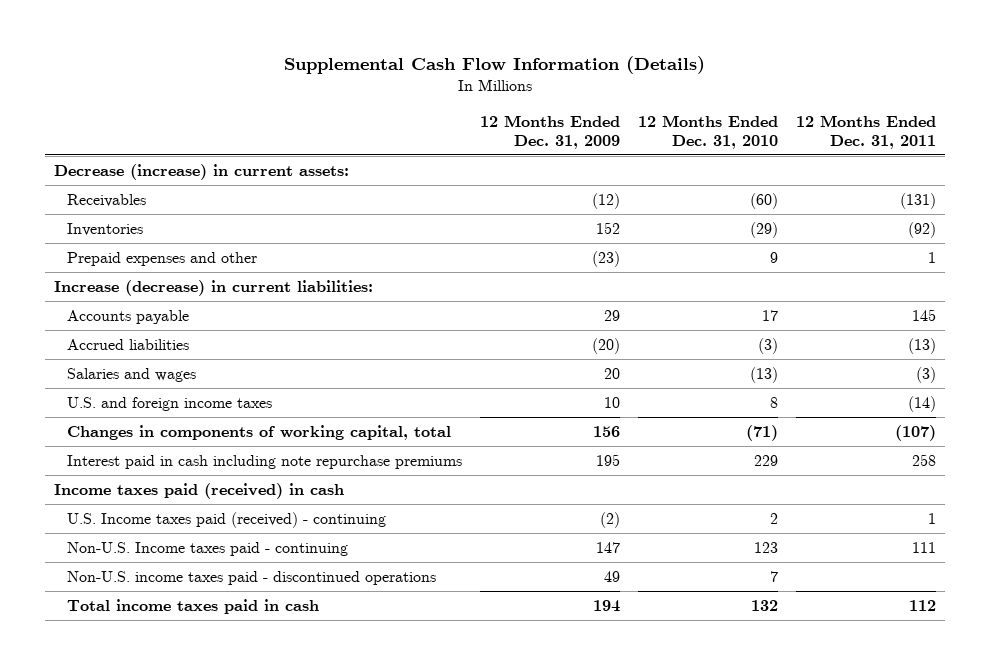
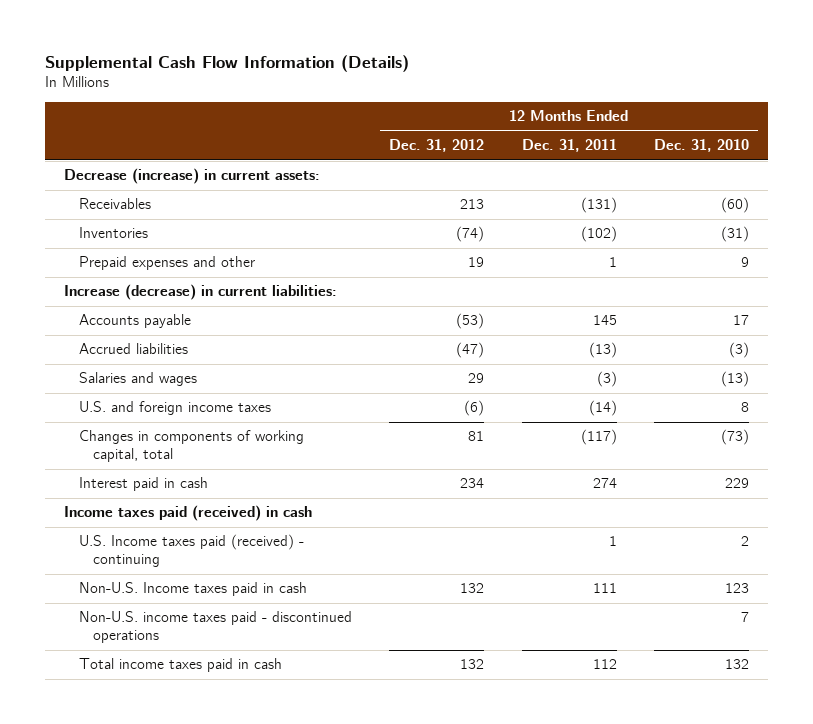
[479,114,620,149] 12 Months Ended Dec. 31, 2009 -> none
none -> [389,139,485,153] Dec. 31, 2012
[749,221,778,238] (29) -> [721,226,750,243] (31)
[907,221,936,238] (92) -> [580,226,617,243] (102)
[745,424,778,441] (71) -> [721,429,750,446] (73)
[894,424,936,441] (107) -> [580,429,617,446] (117)
[66,454,462,469] Interest paid in cash including note repurchase premiums -> [78,477,208,492] Interest paid in cash
[911,453,936,466] 258 -> [592,478,617,489] 274
[66,541,348,556] Non-U.S. Income taxes paid - continuing -> [78,582,307,597] Non-U.S. Income taxes paid in cash

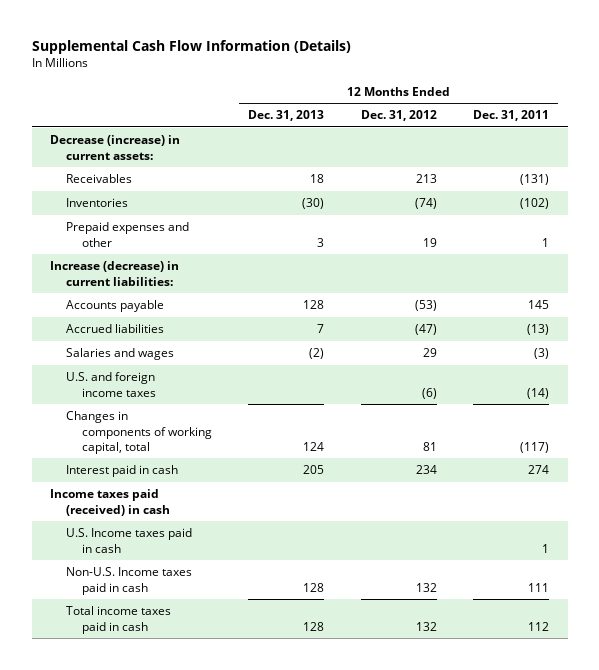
[654,139,750,153] Dec. 31, 2010 -> none
none -> [248,110,325,122] Dec. 31, 2013
[78,534,304,568] U.S. Income taxes paid (received) - continuing -> [65,528,192,553] U.S. Income taxes paid in cash
[78,611,352,644] Non-U.S. income taxes paid - discontinued operations -> none

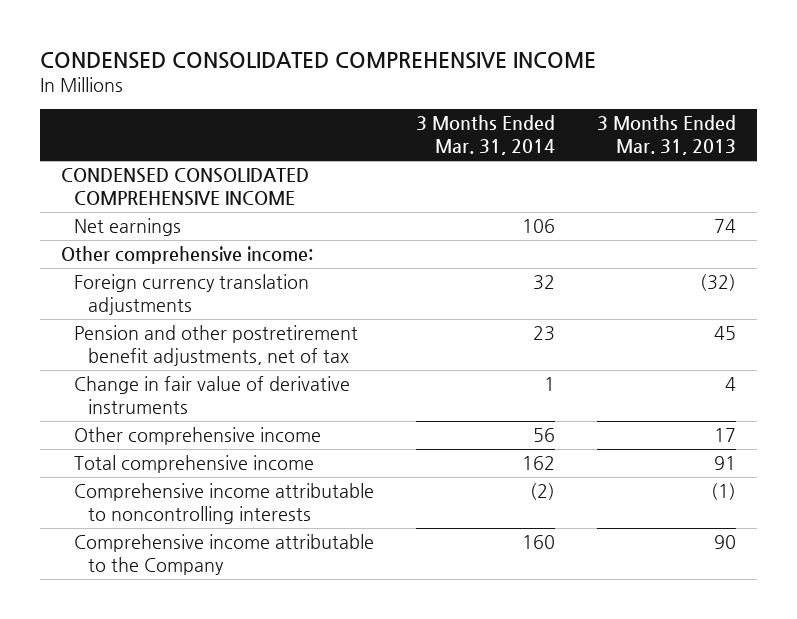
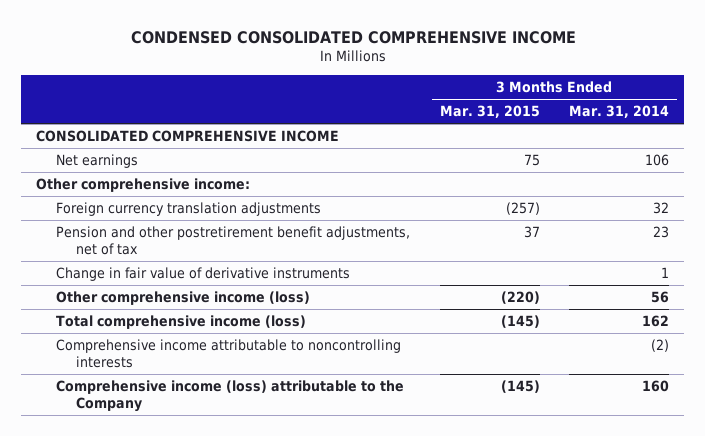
[597,115,737,156] 3 Months Ended Mar. 31, 2013 -> none
none -> [439,105,540,119] Mar. 31, 2015
[60,168,309,207] CONDENSED CONSOLIDATED COMPREHENSIVE INCOME -> [36,130,340,143] CONSOLIDATED COMPREHENSIVE INCOME
[74,427,322,446] Other comprehensive income -> [56,291,311,306] Other comprehensive income (loss)
[74,455,315,474] Total comprehensive income -> [56,315,307,330] Total comprehensive income (loss)
[74,534,375,576] Comprehensive income attributable to the Company -> [56,380,405,412] Comprehensive income (loss) attributable to the Company

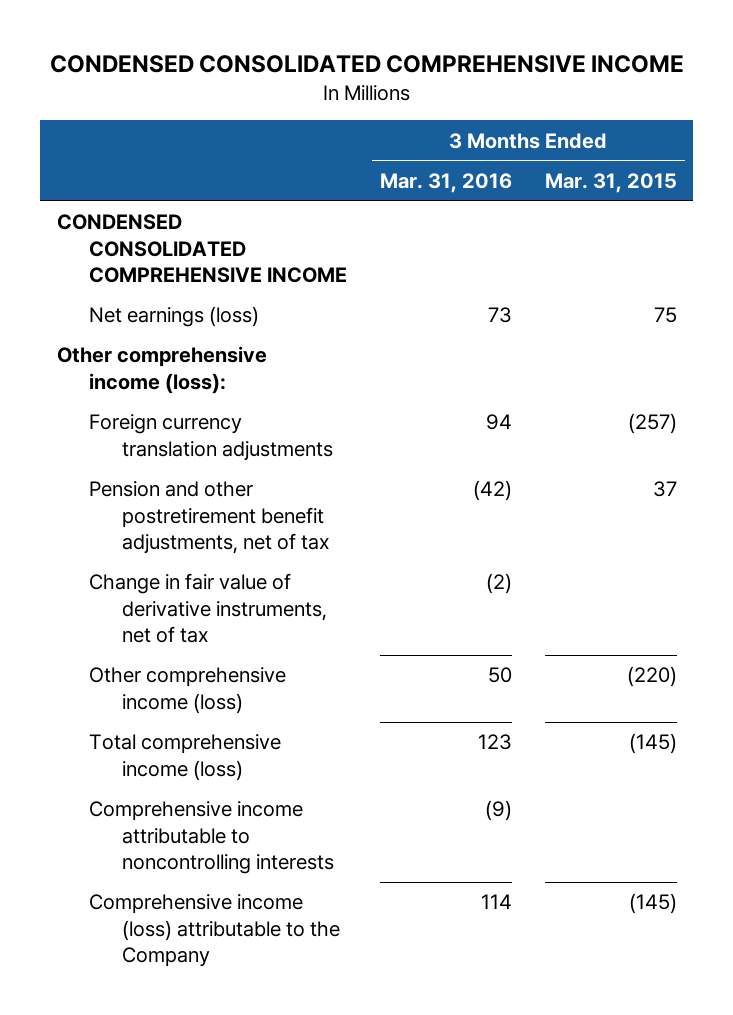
[569,105,670,119] Mar. 31, 2014 -> none
none -> [379,172,512,193] Mar. 31, 2016
[36,130,340,143] CONSOLIDATED COMPREHENSIVE INCOME -> [56,214,348,284] CONDENSED CONSOLIDATED COMPREHENSIVE INCOME
[56,154,139,169] Net earnings -> [89,306,260,328] Net earnings (loss)
[36,178,251,193] Other comprehensive income: -> [56,346,267,394] Other comprehensive income (loss):
[56,267,351,282] Change in fair value of derivative instruments -> [89,573,327,644] Change in fair value of derivative instruments, net of tax

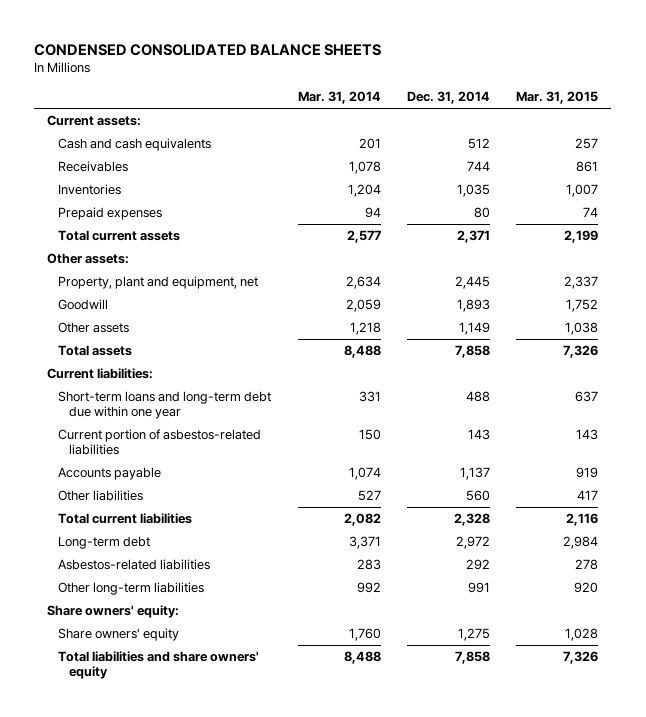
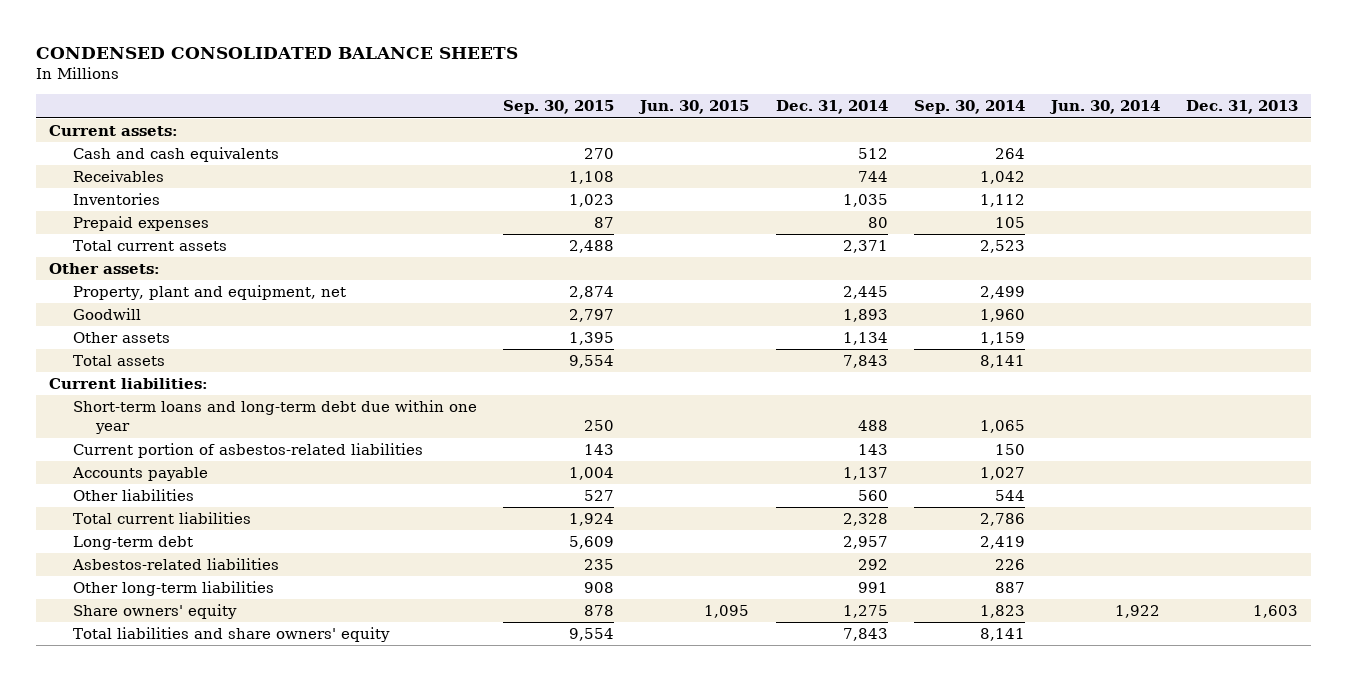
[297,91,381,105] Mar. 31, 2014 -> none
[516,91,599,105] Mar. 31, 2015 -> none
none -> [503,100,615,115] Sep. 30, 2015
none -> [638,100,750,115] Jun. 30, 2015
none -> [913,100,1025,115] Sep. 30, 2014
none -> [1049,100,1161,115] Jun. 30, 2014
none -> [1186,100,1299,115] Dec. 31, 2013
[458,322,490,336] 1,149 -> [842,332,888,346] 1,134
[454,345,490,359] 7,858 -> [842,355,888,369] 7,843
[455,536,490,550] 2,972 -> [842,536,888,550] 2,957
[47,605,180,619] Share owners' equity: -> none
[454,651,490,665] 7,858 -> [842,628,888,642] 7,843

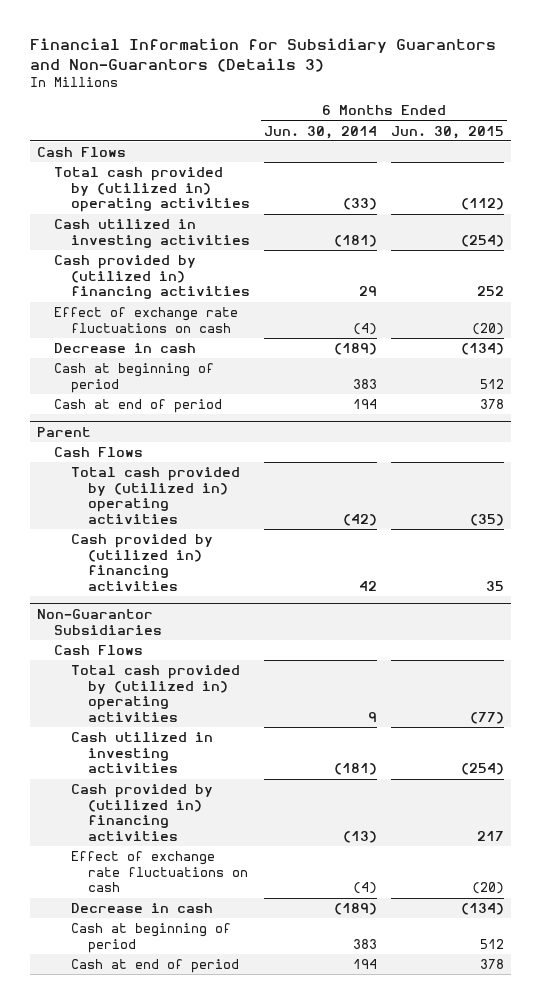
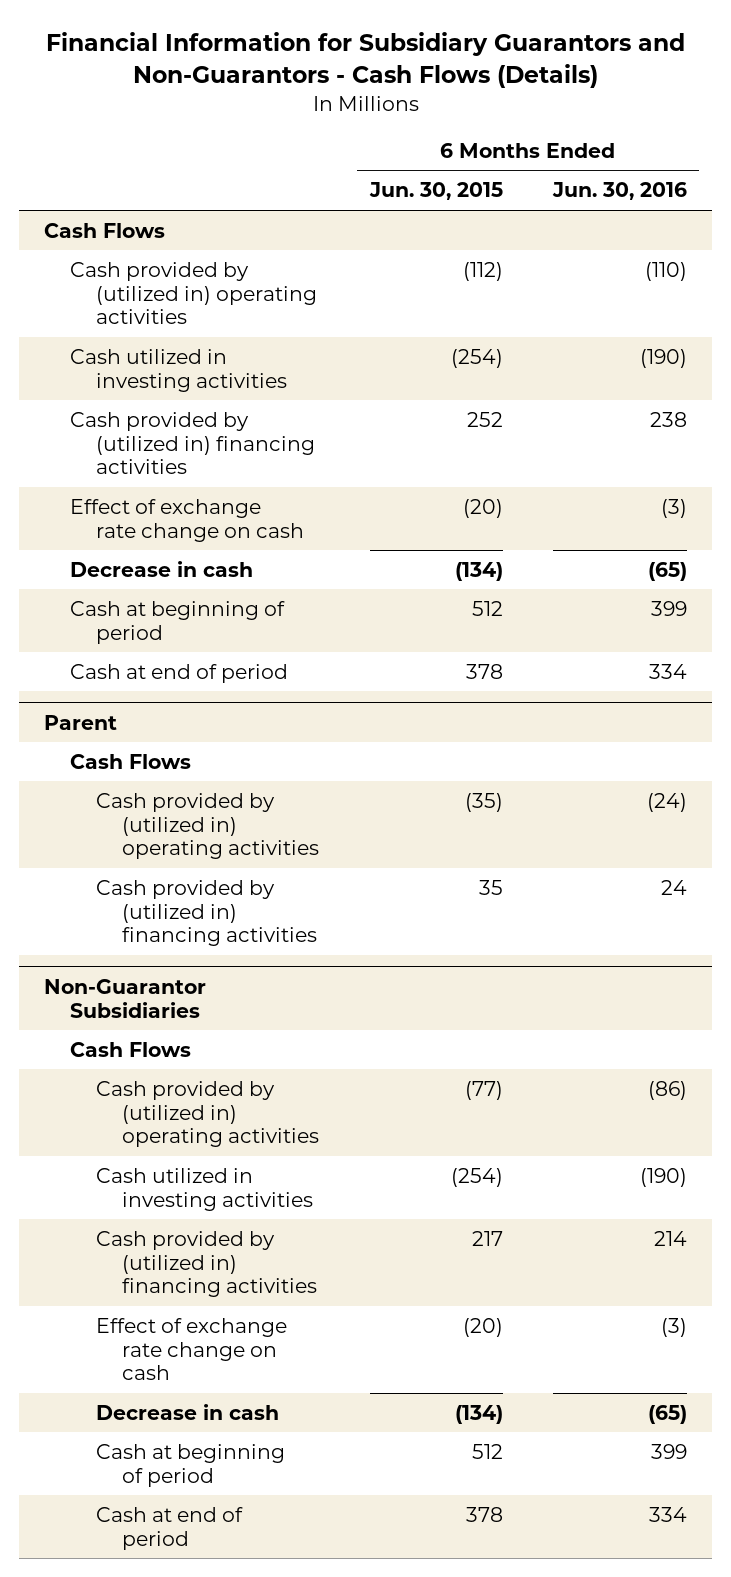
[30,38,497,72] Financial Information for Subsidiary Guarantors and Non-Guarantors (Details 3) -> [45,31,685,88] Financial Information for Subsidiary Guarantors and Non-Guarantors - Cash Flows (Details)
[263,125,377,139] Jun. 30, 2014 -> none
none -> [551,182,687,201] Jun. 30, 2016
[54,167,251,213] Total cash provided by (utilized in) operating activities -> [70,261,318,325] Cash provided by (utilized in) operating activities
[54,307,239,333] Effect of exchange rate fluctuations on cash -> [70,498,305,542] Effect of exchange rate change on cash
[71,467,241,524] Total cash provided by (utilized in) operating activities -> [96,792,320,860] Cash provided by (utilized in) operating activities
[71,665,241,722] Total cash provided by (utilized in) operating activities -> [96,1080,320,1148] Cash provided by (utilized in) operating activities
[71,851,249,893] Effect of exchange rate fluctuations on cash -> [96,1317,288,1381] Effect of exchange rate change on cash

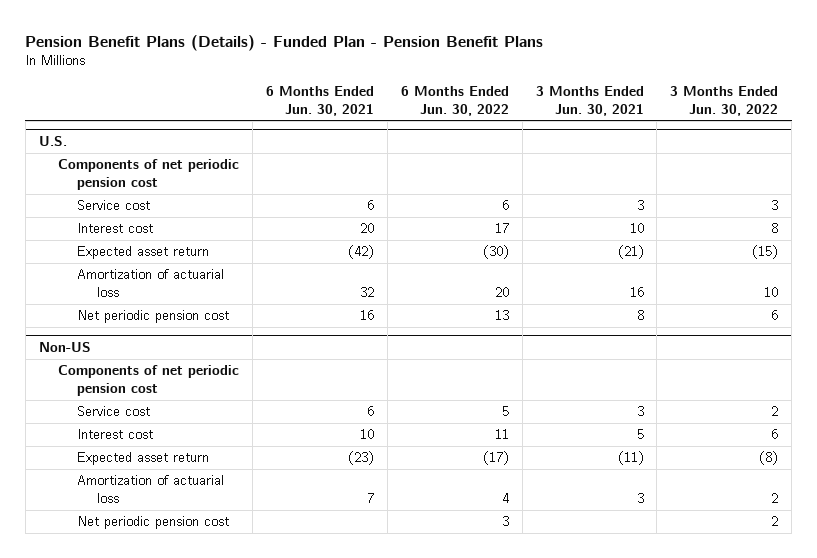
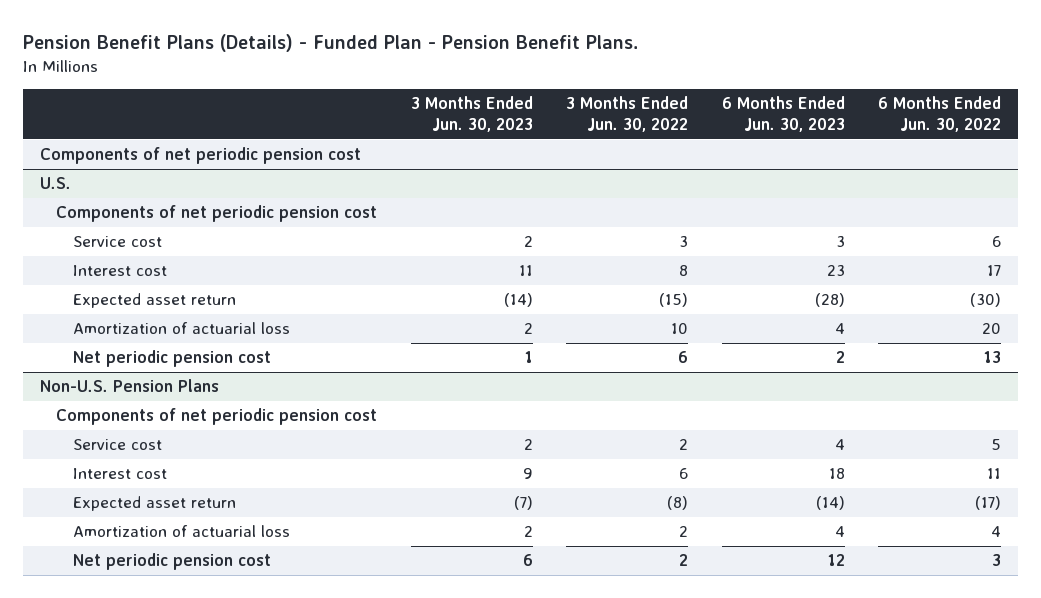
[25,34,544,51] Pension Benefit Plans (Details) - Funded Plan - Pension Benefit Plans -> [23,34,639,53] Pension Benefit Plans (Details) - Funded Plan - Pension Benefit Plans.
[265,85,374,116] 6 Months Ended Jun. 30, 2021 -> none
[535,85,644,116] 3 Months Ended Jun. 30, 2021 -> none
none -> [410,96,533,133] 3 Months Ended Jun. 30, 2023
none -> [721,96,845,133] 6 Months Ended Jun. 30, 2023
none -> [39,147,361,165] Components of net periodic pension cost
[38,342,91,353] Non-US -> [39,379,219,393] Non-U.S. Pension Plans

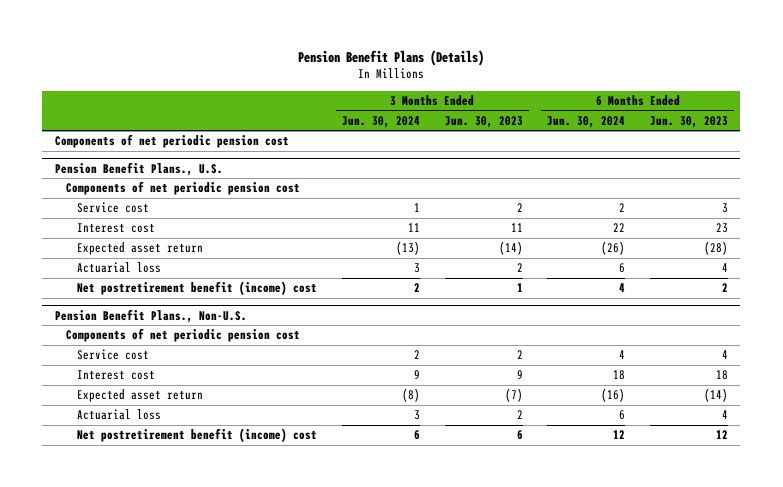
[23,34,639,53] Pension Benefit Plans (Details) - Funded Plan - Pension Benefit Plans. -> [298,49,485,66] Pension Benefit Plans (Details)
[566,96,689,133] 3 Months Ended Jun. 30, 2022 -> none
[878,96,1002,133] 6 Months Ended Jun. 30, 2022 -> none
none -> [341,115,420,128] Jun. 30, 2024
none -> [547,115,626,128] Jun. 30, 2024
[39,177,71,190] U.S. -> none
none -> [54,161,223,176] Pension Benefit Plans., U.S.
[72,322,290,335] Amortization of actuarial loss -> [77,262,162,274] Actuarial loss
[72,350,271,368] Net periodic pension cost -> [77,281,318,296] Net postretirement benefit (income) cost
[39,379,219,393] Non-U.S. Pension Plans -> [54,308,247,323] Pension Benefit Plans., Non-U.S.
[72,525,290,538] Amortization of actuarial loss -> [77,409,162,421] Actuarial loss
[72,553,271,571] Net periodic pension cost -> [77,428,318,443] Net postretirement benefit (income) cost

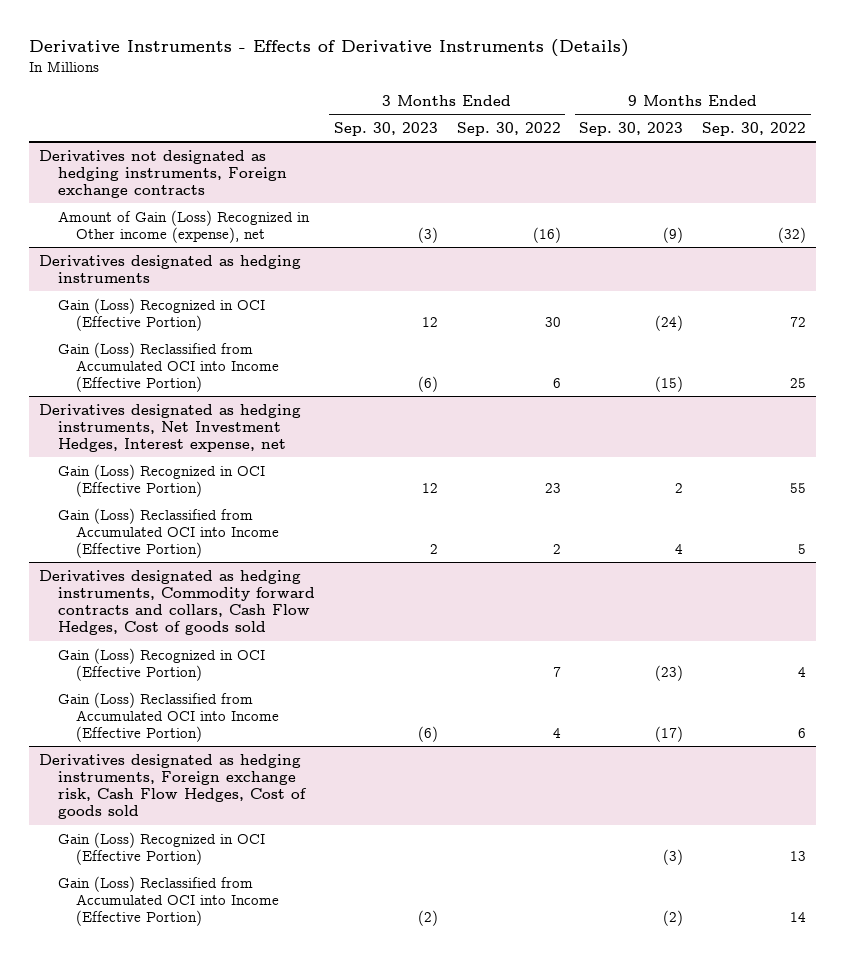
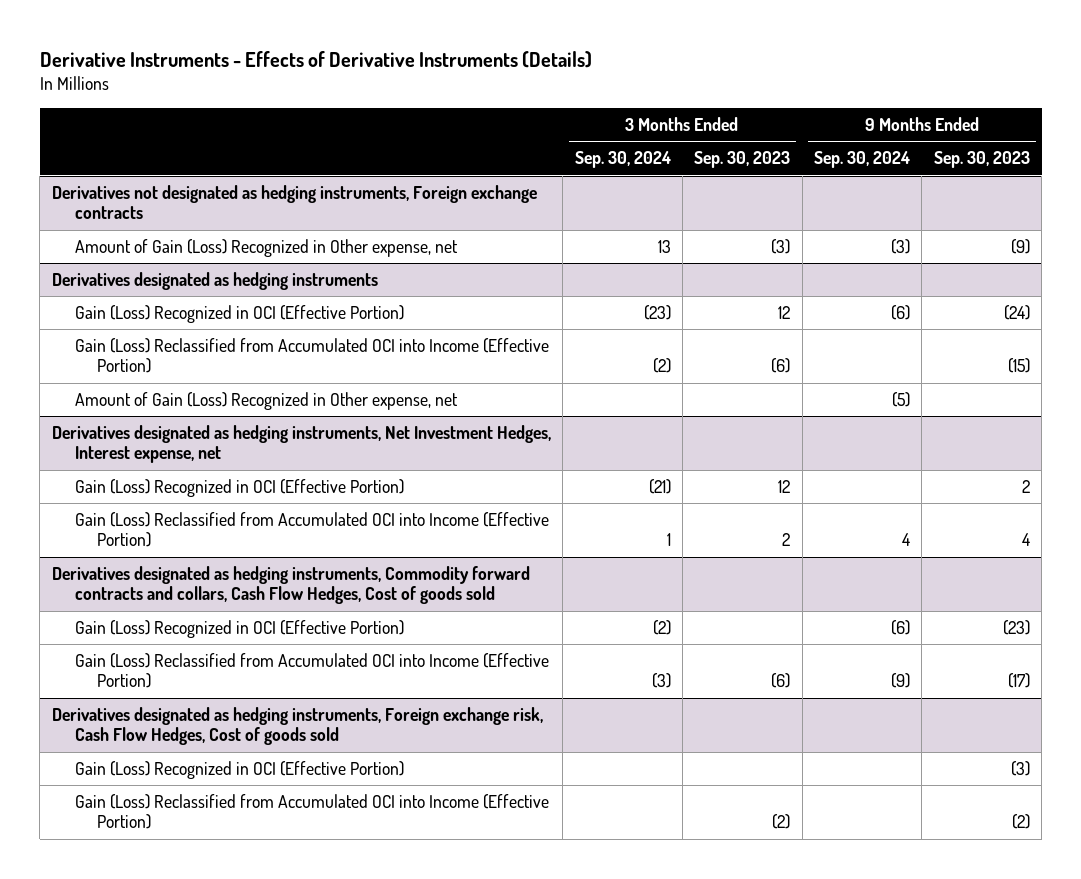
[456,121,561,136] Sep. 30, 2022 -> none
[702,121,807,136] Sep. 30, 2022 -> none
none -> [574,151,671,169] Sep. 30, 2024
none -> [813,151,910,169] Sep. 30, 2024
[57,209,310,243] Amount of Gain (Loss) Recognized in Other income (expense), net -> [74,239,458,258] Amount of Gain (Loss) Recognized in Other expense, net
none -> [74,392,458,411] Amount of Gain (Loss) Recognized in Other expense, net

